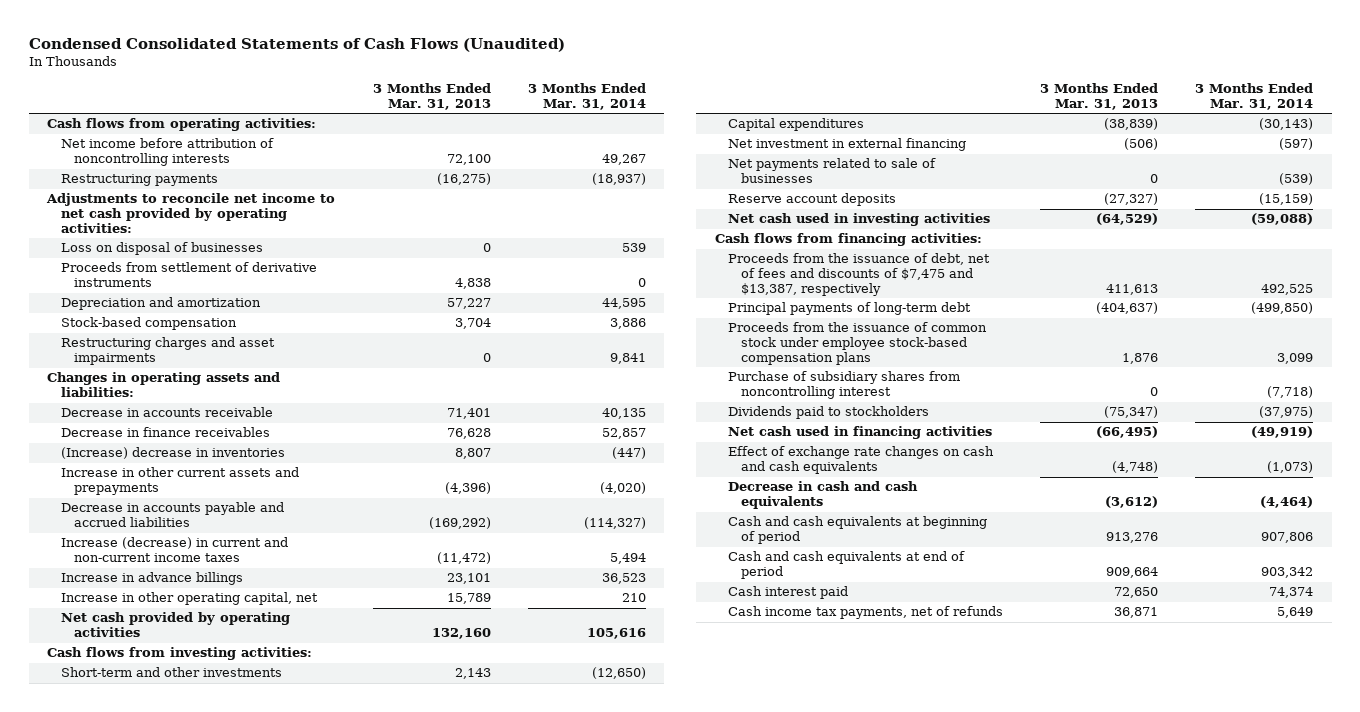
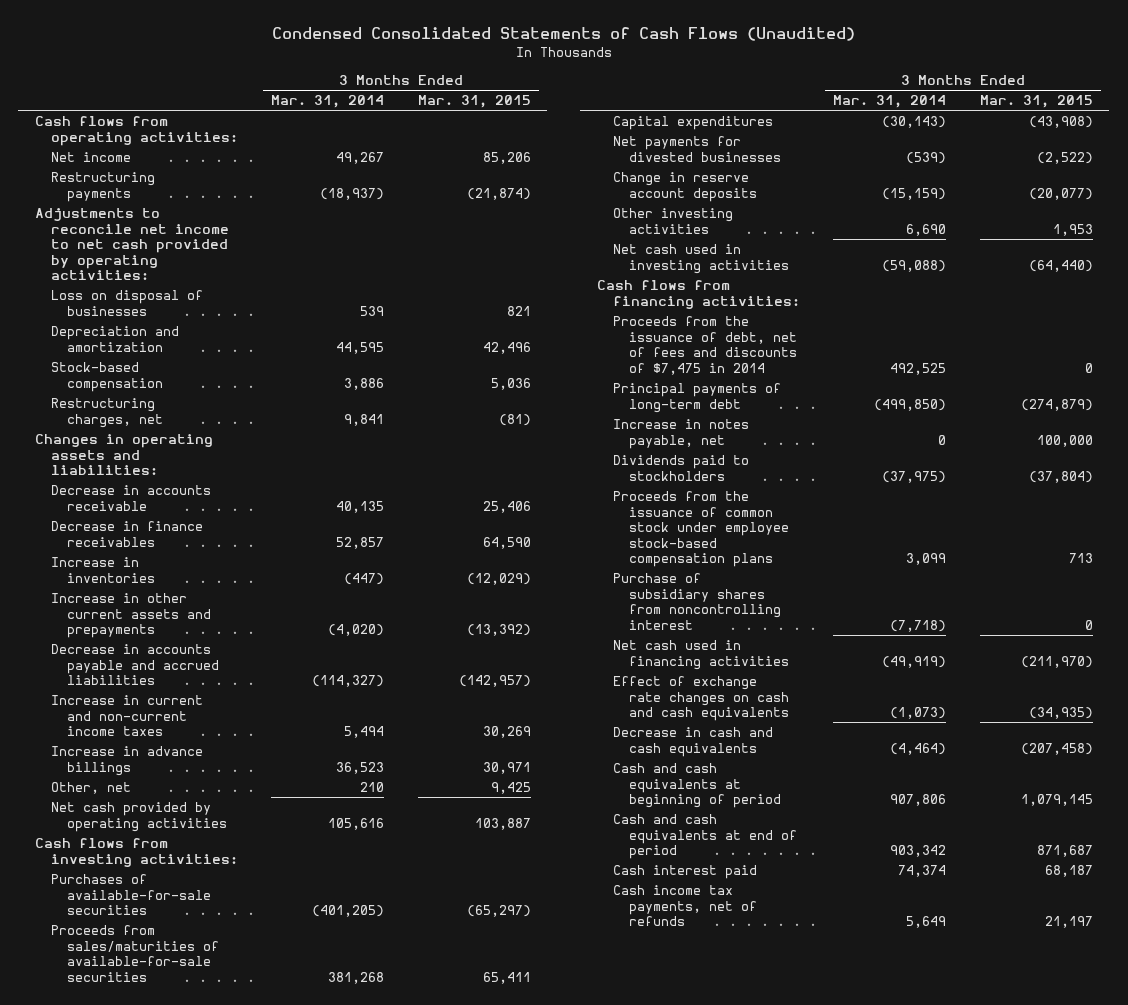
[372,83,491,111] 3 Months Ended Mar. 31, 2013 -> none
none -> [417,95,531,109] Mar. 31, 2015
[60,138,274,167] Net income before attribution of noncontrolling interests -> [51,152,132,163] Net income
[60,262,317,288] Proceeds from settlement of derivative instruments -> none
[60,337,275,366] Restructuring charges and asset impairments -> [51,398,164,428] Restructuring charges, net
[60,447,285,460] (Increase) decrease in inventories -> [51,557,156,583] Increase in inventories
[60,537,288,563] Increase (decrease) in current and non-current income taxes -> [51,695,204,737] Increase in current and non-current income taxes
[60,592,318,606] Increase in other operating capital, net -> [51,782,132,795] Other, net
[60,667,282,678] Short-term and other investments -> none
none -> [51,874,212,916] Purchases of available-for-sale securities
none -> [51,925,220,982] Proceeds from sales/maturities of available-for-sale securities
[727,138,966,152] Net investment in external financing -> none
[727,158,936,184] Net payments related to sale of businesses -> [613,136,782,162] Net payments for divested businesses
[727,193,896,207] Reserve account deposits -> [613,172,758,202] Change in reserve account deposits
none -> [613,208,734,234] Other investing activities
[727,253,990,297] Proceeds from the issuance of debt, net of fees and discounts of $7,475 and $13,387, respectively -> [613,316,798,375] Proceeds from the issuance of debt, net of fees and discounts of $7,475 in 2014
none -> [613,419,750,449] Increase in notes payable, net
[727,406,929,420] Dividends paid to stockholders -> [613,455,750,481] Dividends paid to stockholders

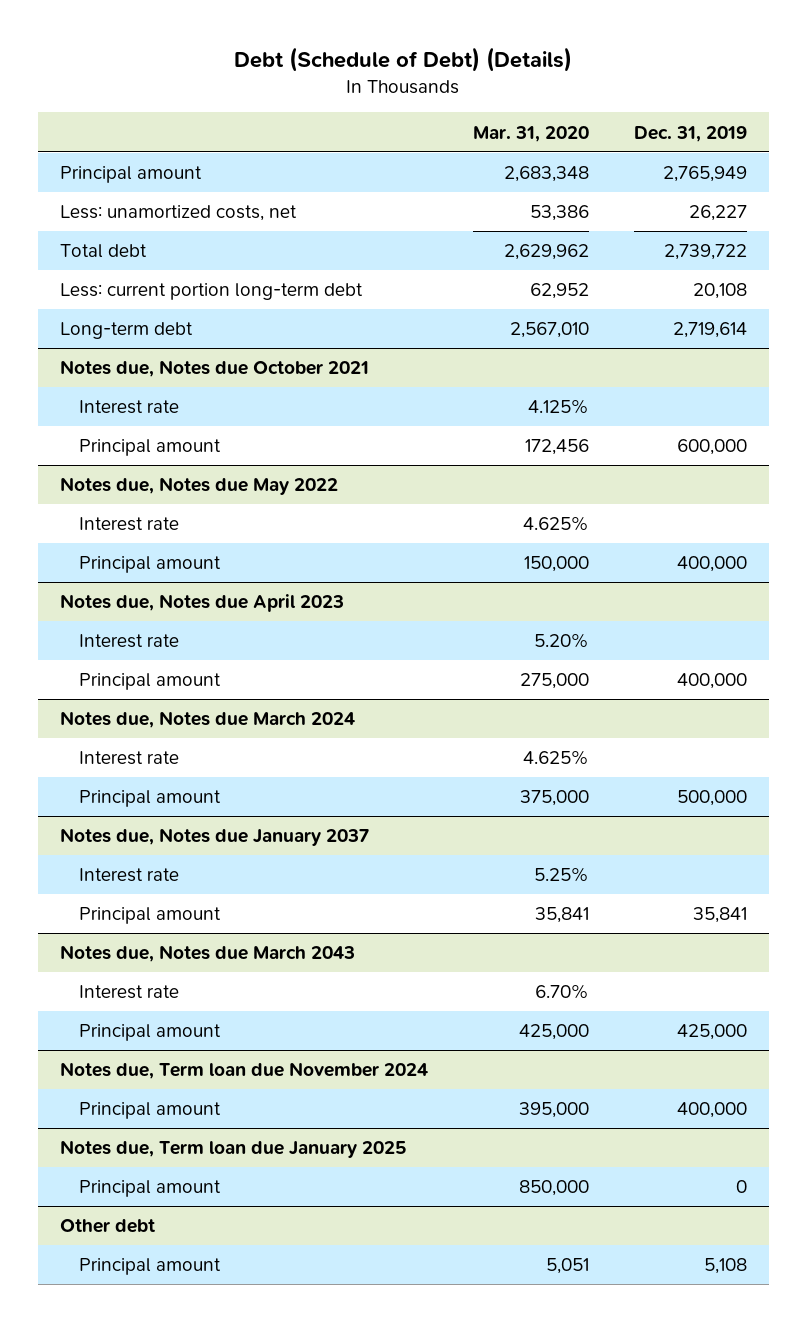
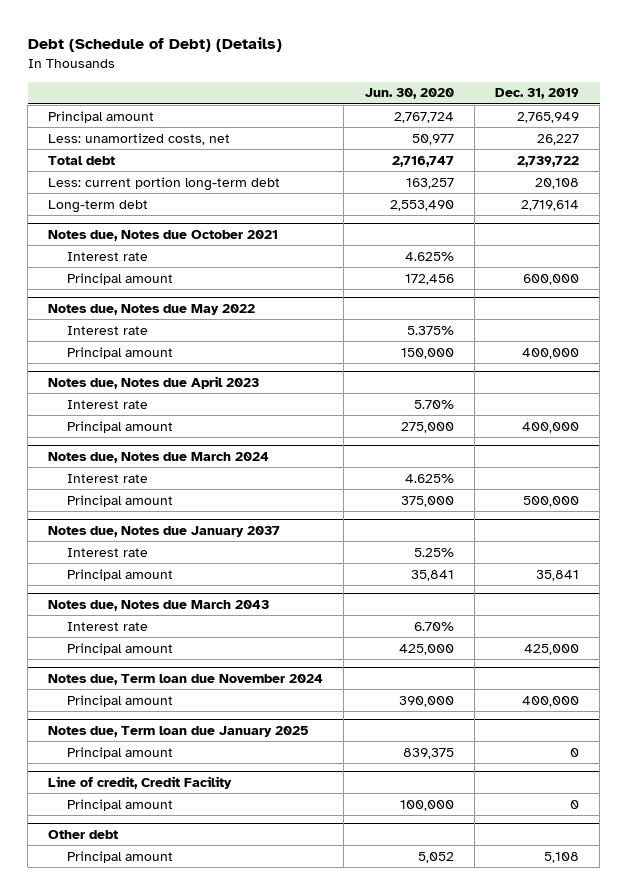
[472,125,589,142] Mar. 31, 2020 -> none
none -> [364,88,454,100] Jun. 30, 2020
none -> [48,776,233,790] Line of credit, Credit Facility
none -> [67,798,174,811] Principal amount

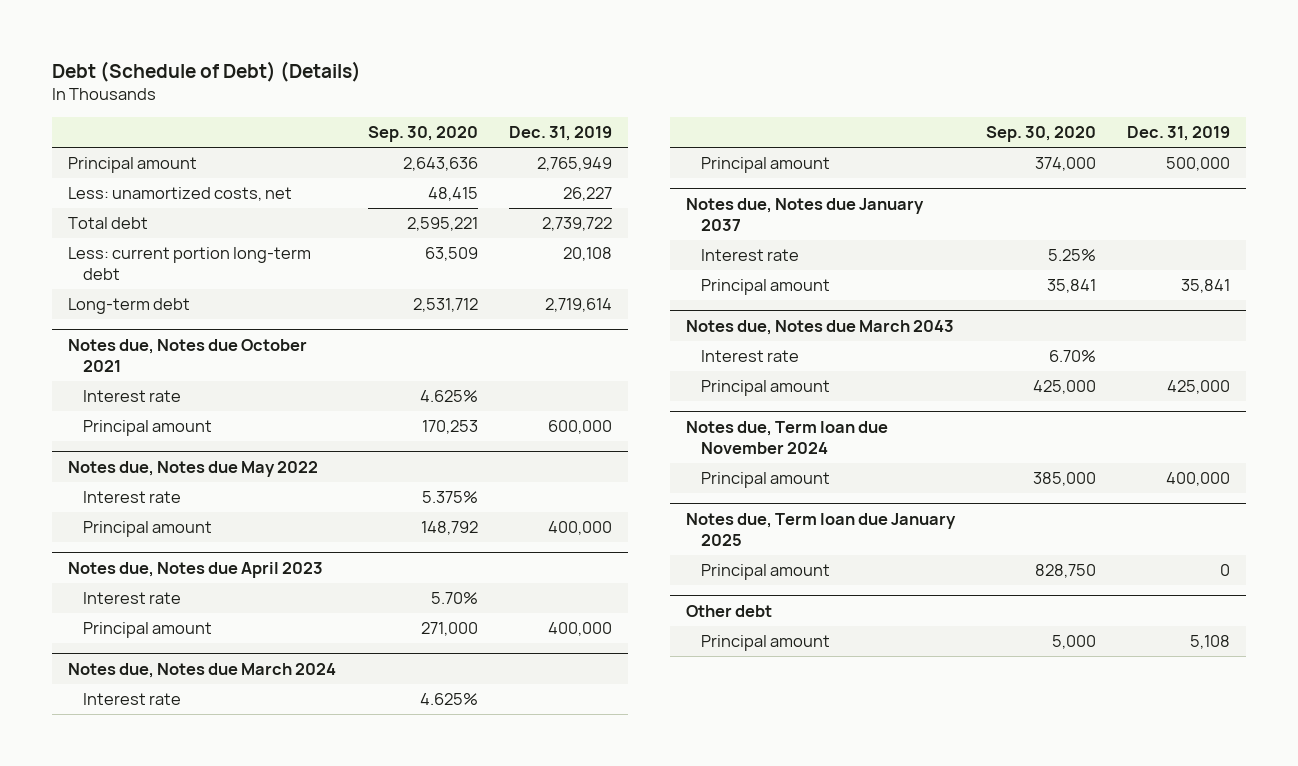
[364,88,454,100] Jun. 30, 2020 -> none
none -> [367,126,478,143] Sep. 30, 2020
[48,776,233,790] Line of credit, Credit Facility -> none
[67,798,174,811] Principal amount -> none

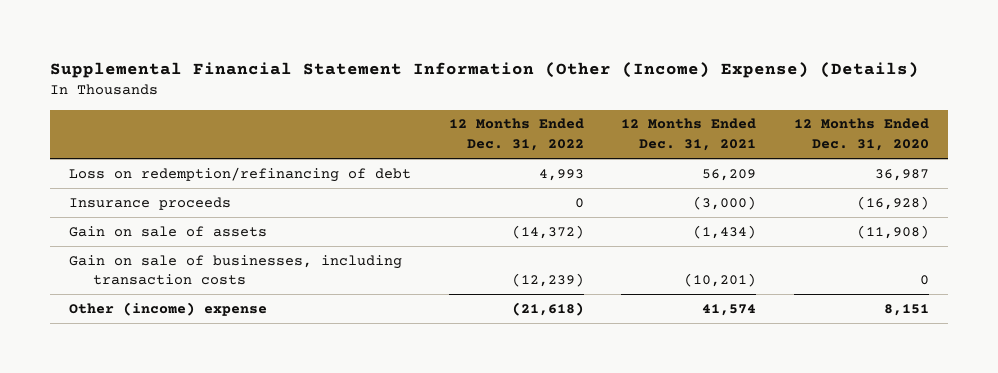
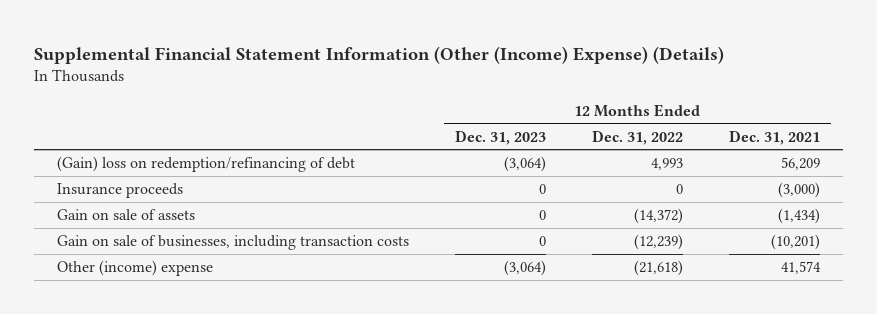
[794,118,930,152] 12 Months Ended Dec. 31, 2020 -> none
none -> [455,129,547,145] Dec. 31, 2023
[69,166,412,182] Loss on redemption/refinancing of debt -> [57,156,356,173] (Gain) loss on redemption/refinancing of debt

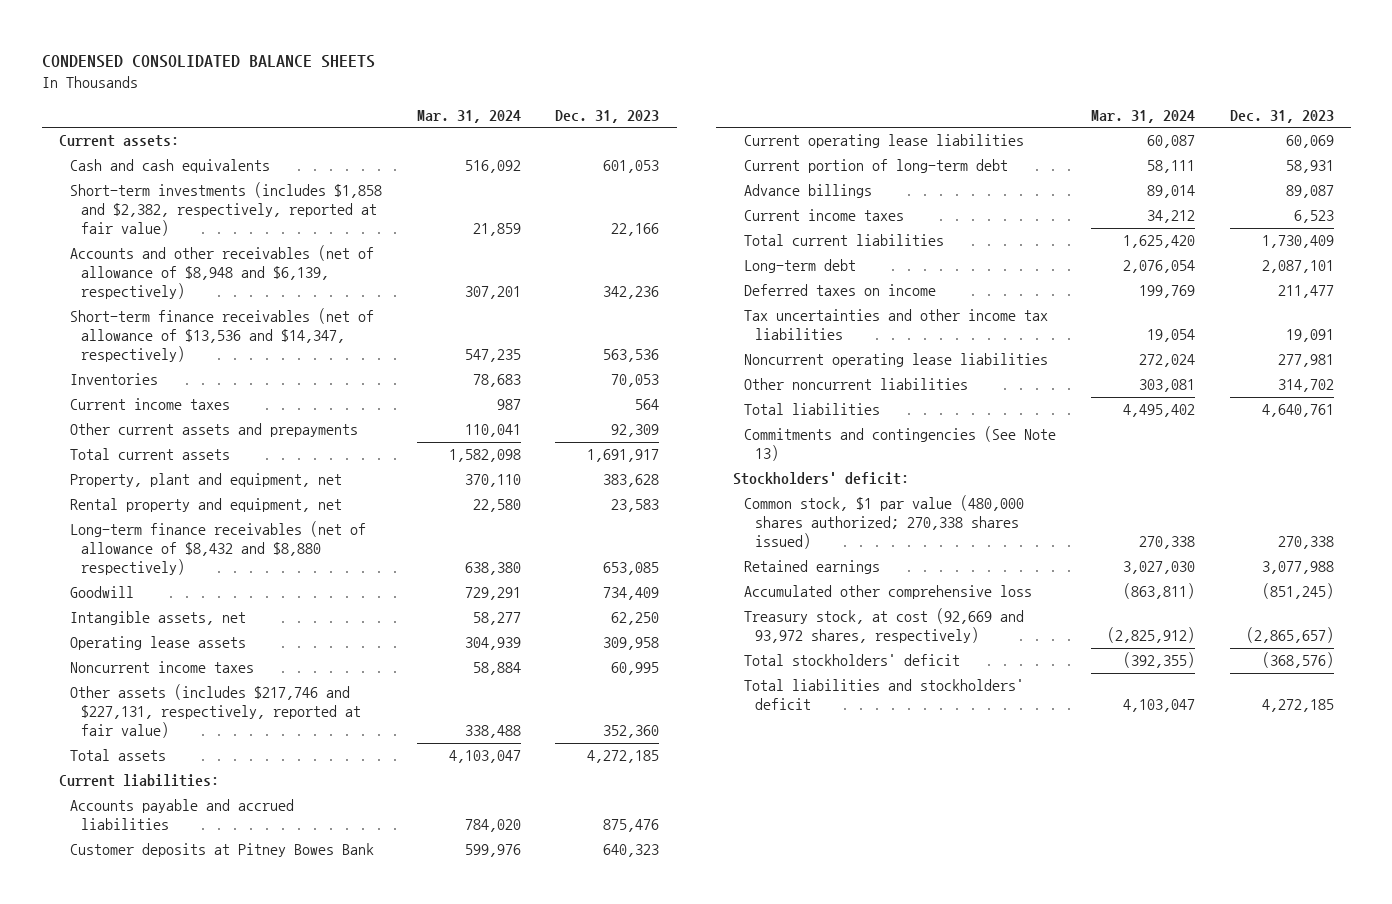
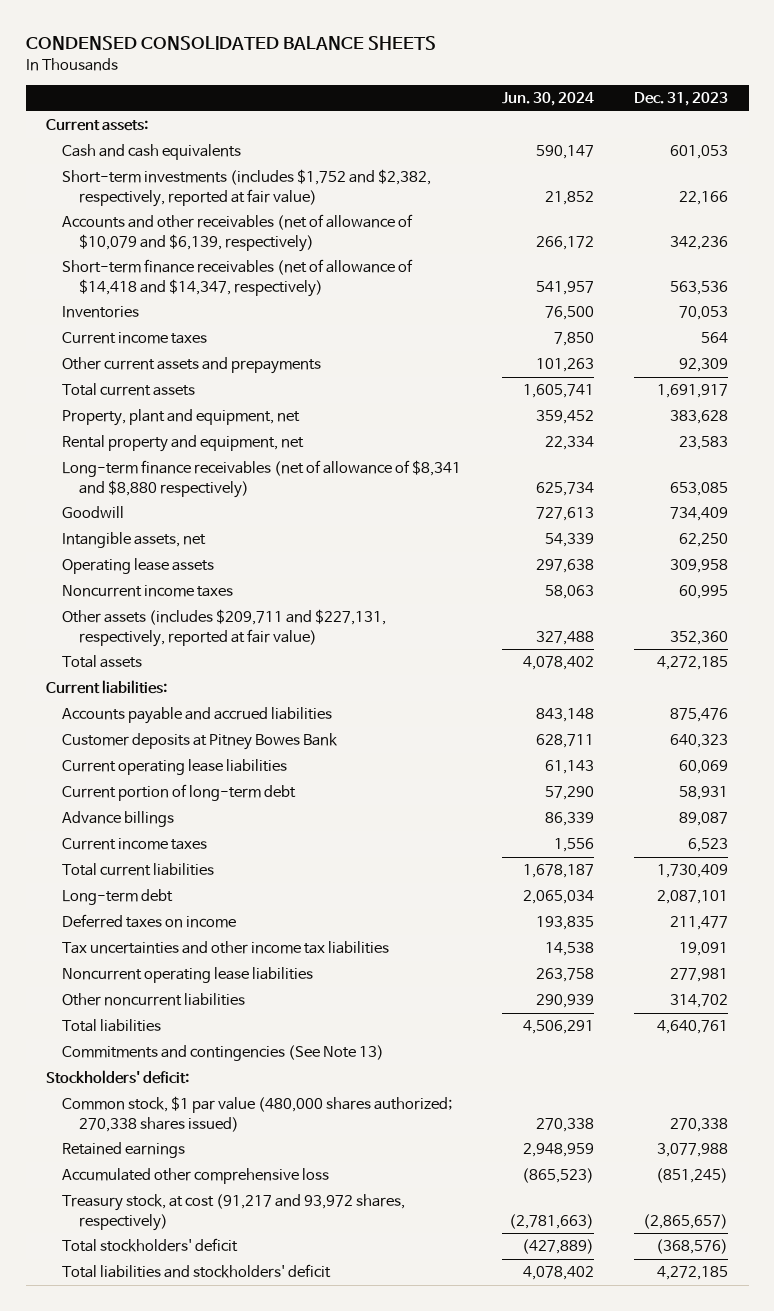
[416,109,521,123] Mar. 31, 2024 -> none
none -> [501,92,594,107] Jun. 30, 2024
[70,182,383,236] Short-term investments (includes $1,858 and $2,382, respectively, reported at fair value) -> [62,169,432,207] Short-term investments (includes $1,752 and $2,382, respectively, reported at fair value)
[70,245,375,299] Accounts and other receivables (net of allowance of $8,948 and $6,139, respectively) -> [62,214,414,252] Accounts and other receivables (net of allowance of $10,079 and $6,139, respectively)
[70,308,375,362] Short-term finance receivables (net of allowance of $13,536 and $14,347, respectively) -> [62,259,414,297] Short-term finance receivables (net of allowance of $14,418 and $14,347, respectively)
[70,521,367,575] Long-term finance receivables (net of allowance of $8,432 and $8,880 respectively) -> [62,460,462,498] Long-term finance receivables (net of allowance of $8,341 and $8,880 respectively)
[70,684,362,738] Other assets (includes $217,746 and $227,131, respectively, reported at fair value) -> [62,609,387,647] Other assets (includes $209,711 and $227,131, respectively, reported at fair value)
[744,608,1025,644] Treasury stock, at cost (92,669 and 93,972 shares, respectively) -> [62,1194,406,1231] Treasury stock, at cost (91,217 and 93,972 shares, respectively)

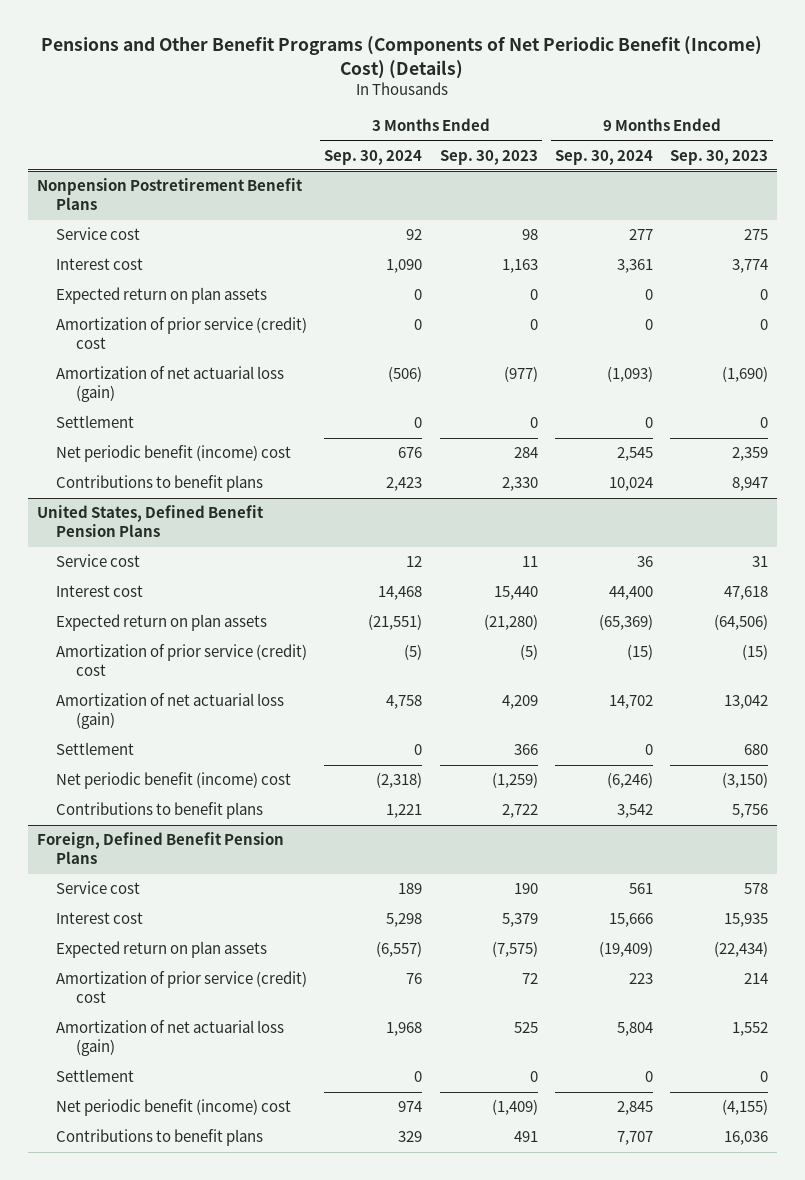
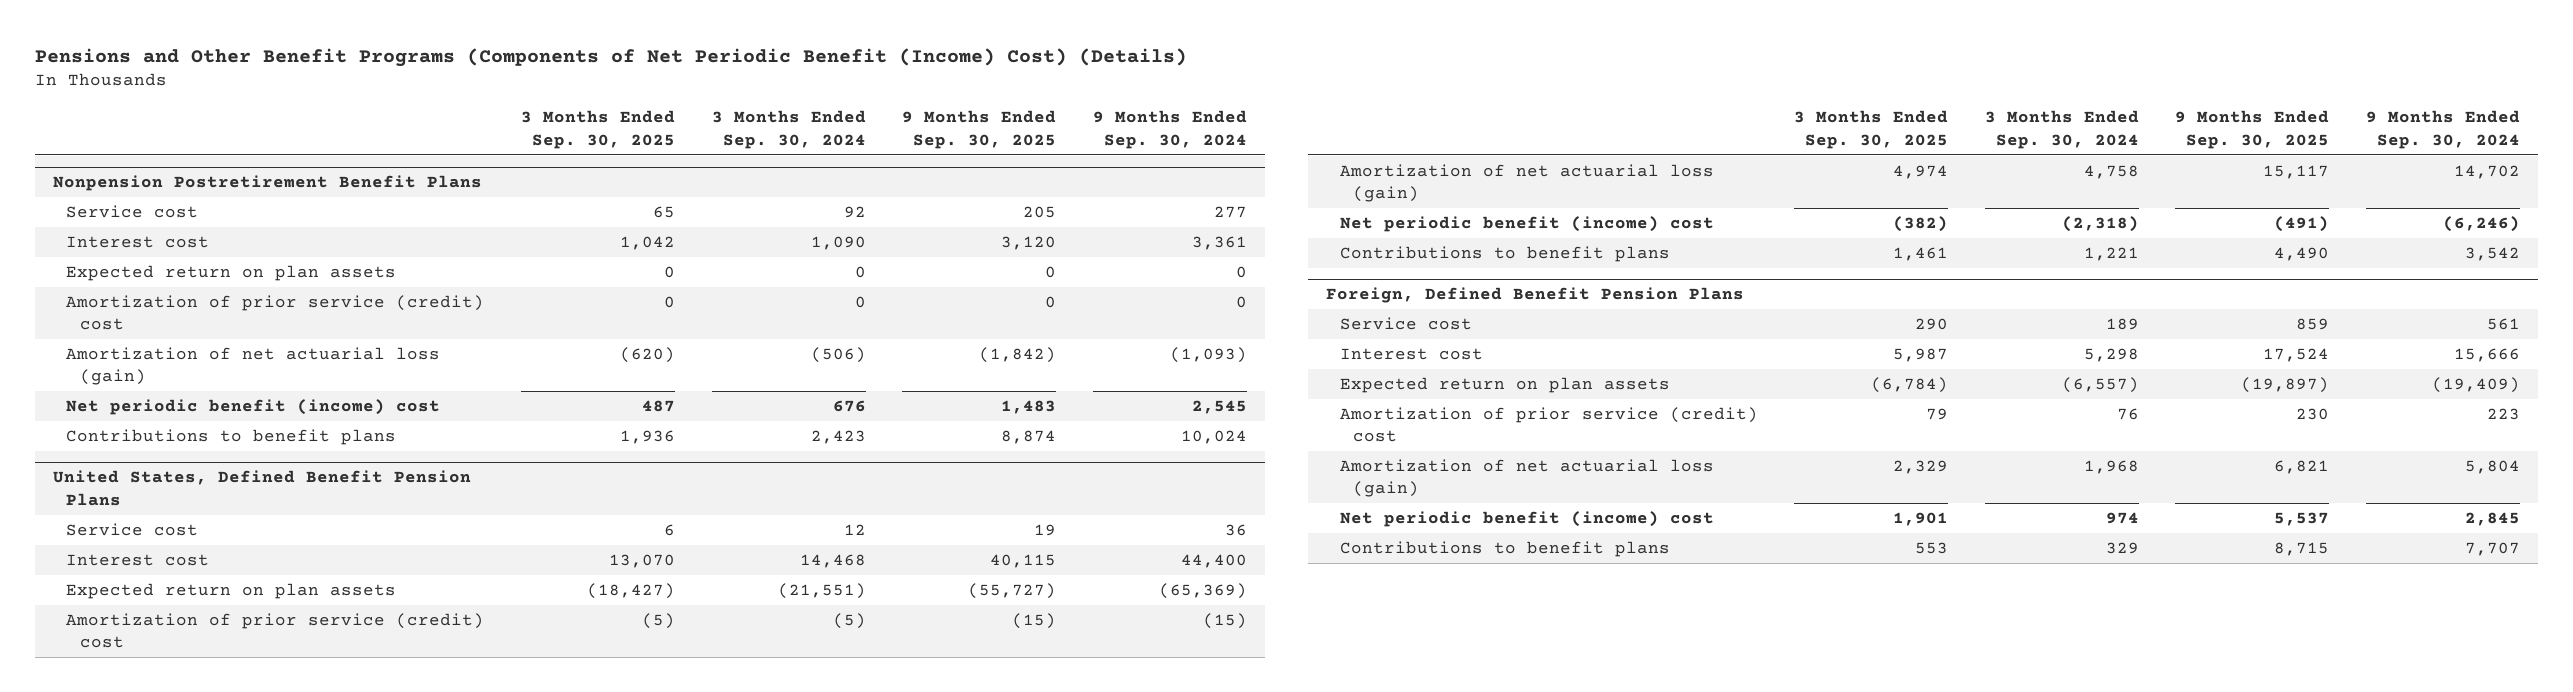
[439,149,538,165] Sep. 30, 2023 -> none
[670,149,769,165] Sep. 30, 2023 -> none
none -> [520,110,675,149] 3 Months Ended Sep. 30, 2025
none -> [902,110,1057,149] 9 Months Ended Sep. 30, 2025
[56,415,135,429] Settlement -> none
[56,742,135,756] Settlement -> none
[56,1069,135,1083] Settlement -> none

